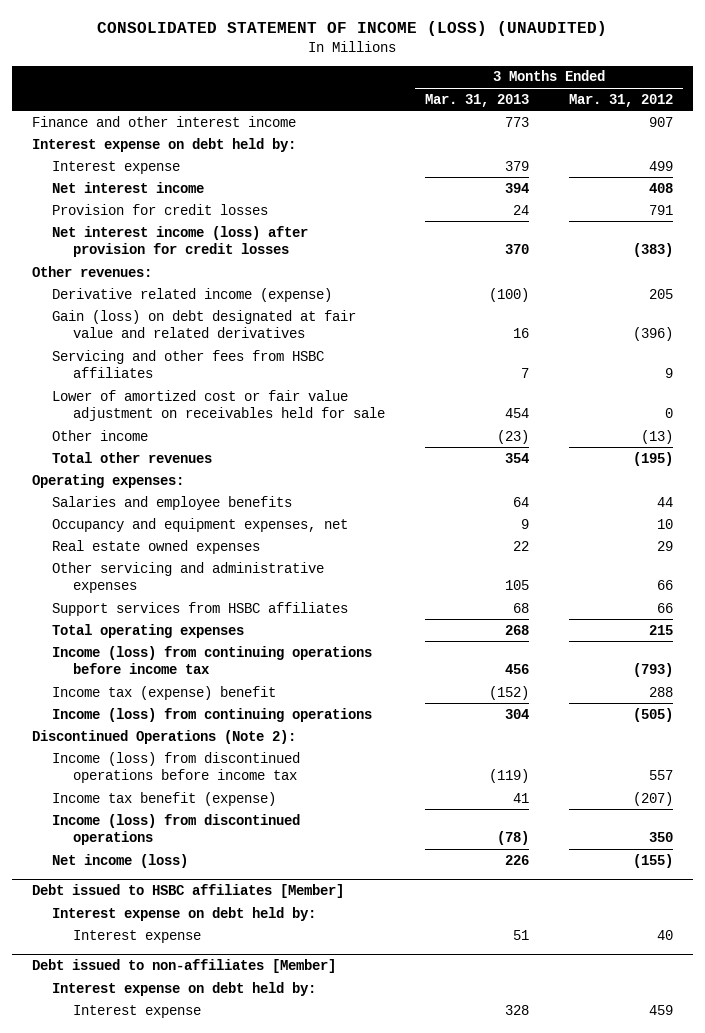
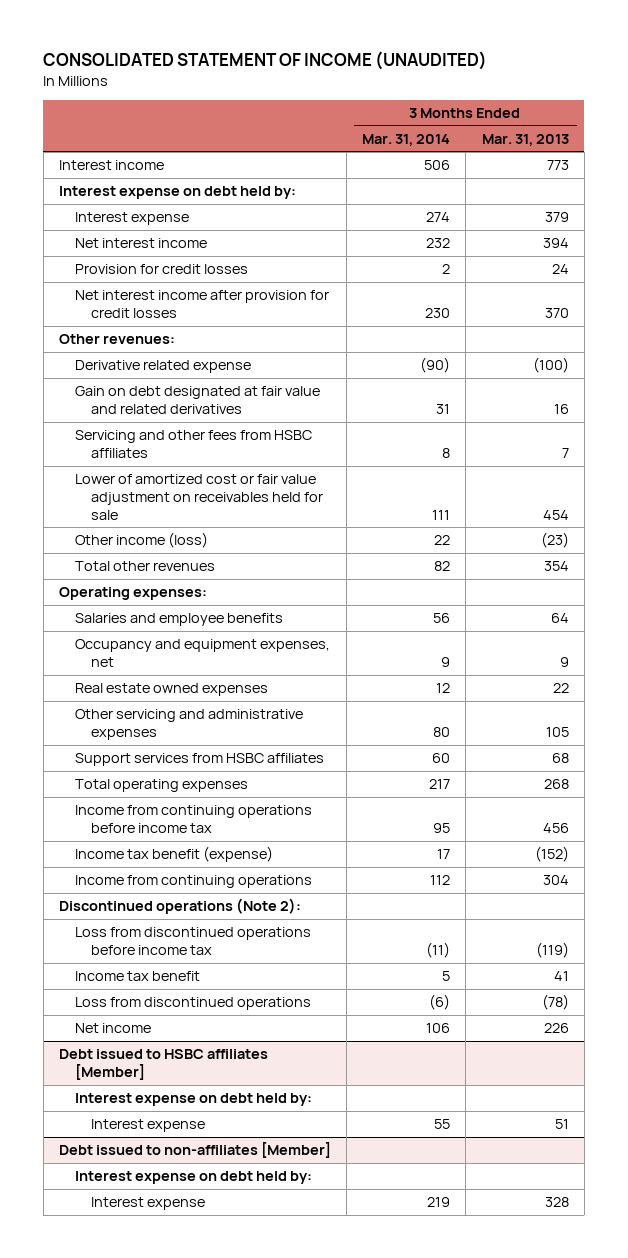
[97,21,608,37] CONSOLIDATED STATEMENT OF INCOME (LOSS) (UNAUDITED) -> [43,50,488,70] CONSOLIDATED STATEMENT OF INCOME (UNAUDITED)
[568,93,673,107] Mar. 31, 2012 -> none
none -> [362,133,451,146] Mar. 31, 2014
[32,115,297,127] Finance and other interest income -> [58,160,164,171] Interest income
[52,225,309,257] Net interest income (loss) after provision for credit losses -> [74,290,329,319] Net interest income after provision for credit losses
[52,287,333,302] Derivative related income (expense) -> [74,360,251,374] Derivative related expense
[52,309,357,338] Gain (loss) on debt designated at fair value and related derivatives -> [74,386,320,415] Gain on debt designated at fair value and related derivatives
[52,429,149,441] Other income -> [74,532,208,549] Other income (loss)
[52,645,373,674] Income (loss) from continuing operations before income tax -> [74,805,312,834] Income from continuing operations before income tax
[52,685,277,700] Income tax (expense) benefit -> [74,846,273,863] Income tax benefit (expense)
[52,707,373,722] Income (loss) from continuing operations -> [74,875,312,889] Income from continuing operations
[32,729,297,744] Discontinued Operations (Note 2): -> [58,898,301,915] Discontinued operations (Note 2):
[52,751,301,783] Income (loss) from discontinued operations before income tax -> [74,927,311,956] Loss from discontinued operations before income tax
[52,791,277,806] Income tax benefit (expense) -> [74,971,200,982] Income tax benefit
[52,813,301,845] Income (loss) from discontinued operations -> [74,997,311,1011] Loss from discontinued operations
[52,853,189,868] Net income (loss) -> [74,1023,151,1034] Net income

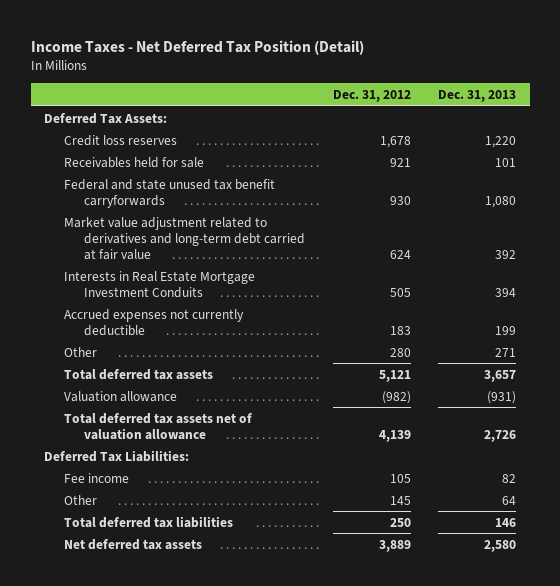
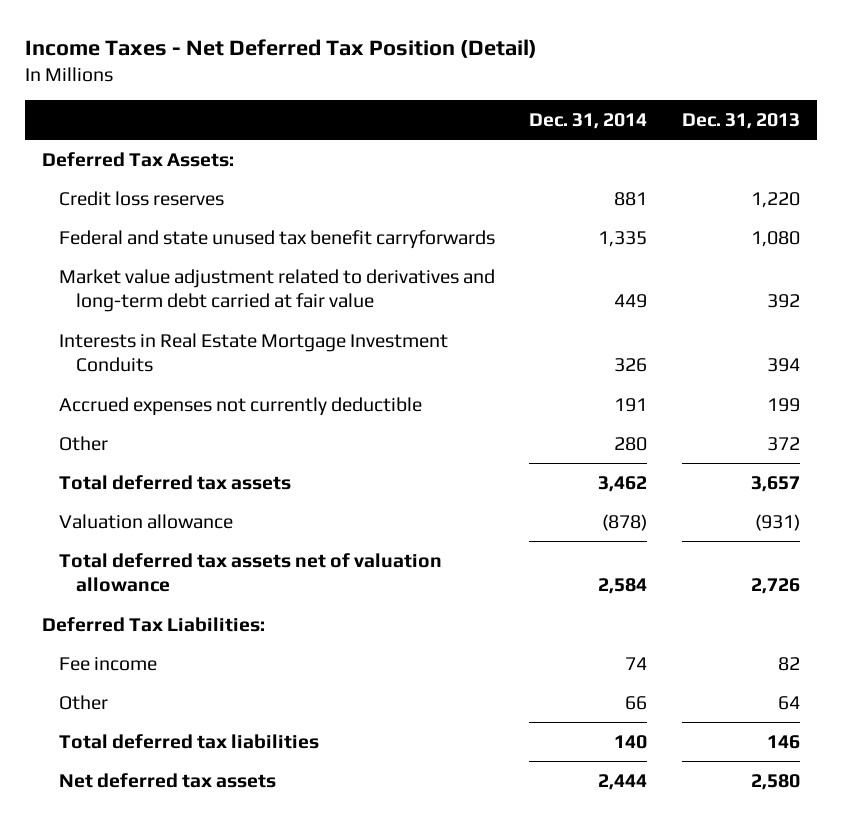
[332,90,411,103] Dec. 31, 2012 -> none
none -> [529,112,648,129] Dec. 31, 2014
[64,156,205,168] Receivables held for sale -> none
[495,347,517,357] 271 -> [766,436,800,451] 372

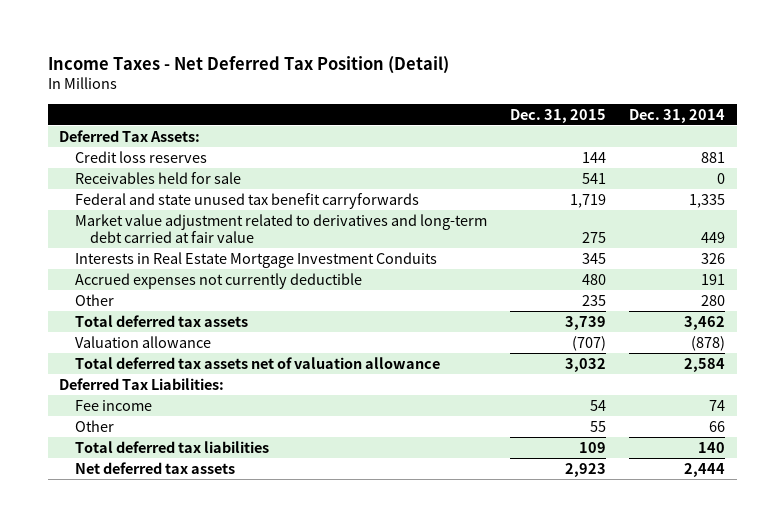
[681,112,800,129] Dec. 31, 2013 -> none
none -> [509,108,606,123] Dec. 31, 2015
none -> [74,171,241,184] Receivables held for sale

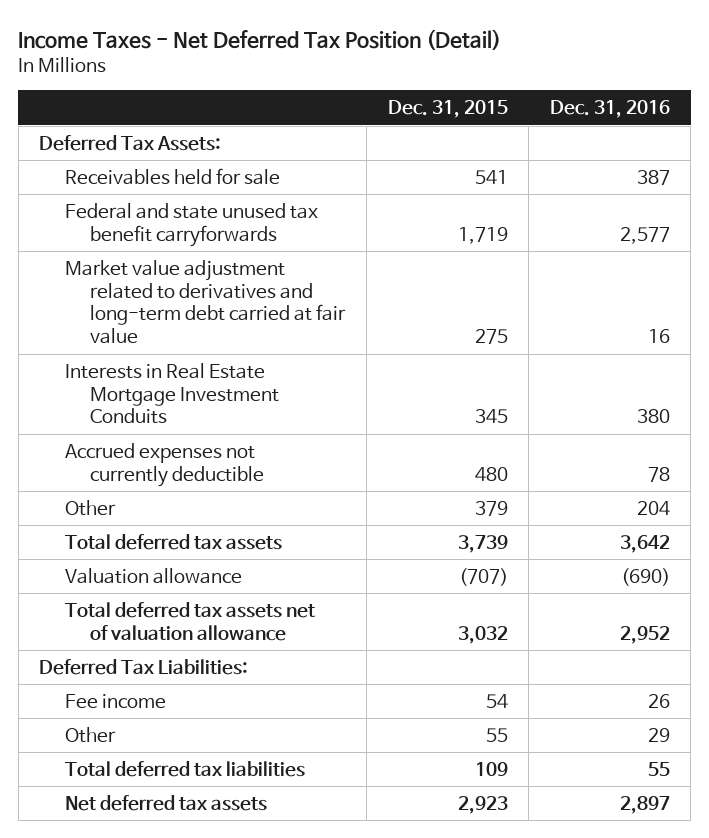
[629,108,726,123] Dec. 31, 2014 -> none
none -> [549,100,670,119] Dec. 31, 2016
[74,150,207,163] Credit loss reserves -> none
[581,294,606,306] 235 -> [474,500,508,516] 379

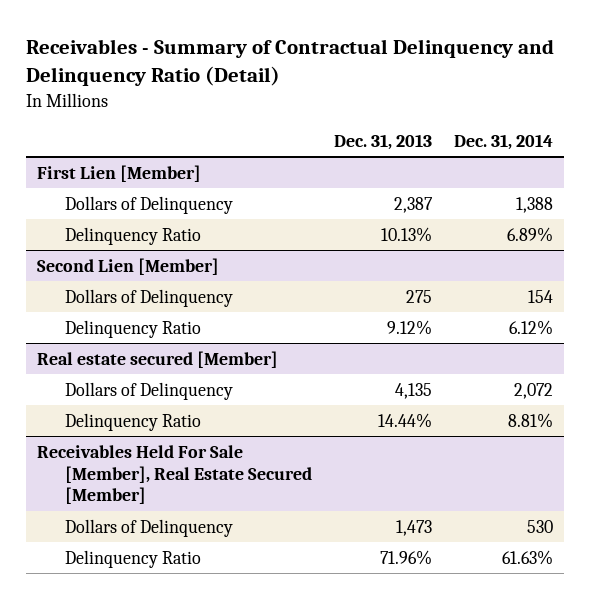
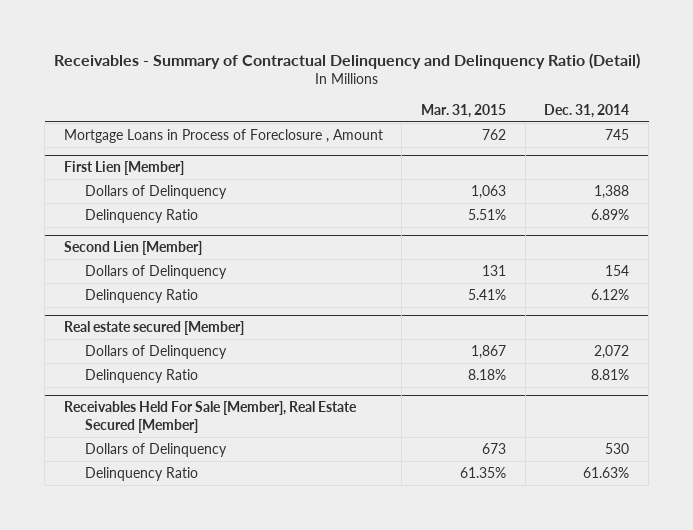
[334,133,433,150] Dec. 31, 2013 -> none
none -> [421,103,507,118] Mar. 31, 2015
none -> [63,128,383,143] Mortgage Loans in Process of Foreclosure , Amount

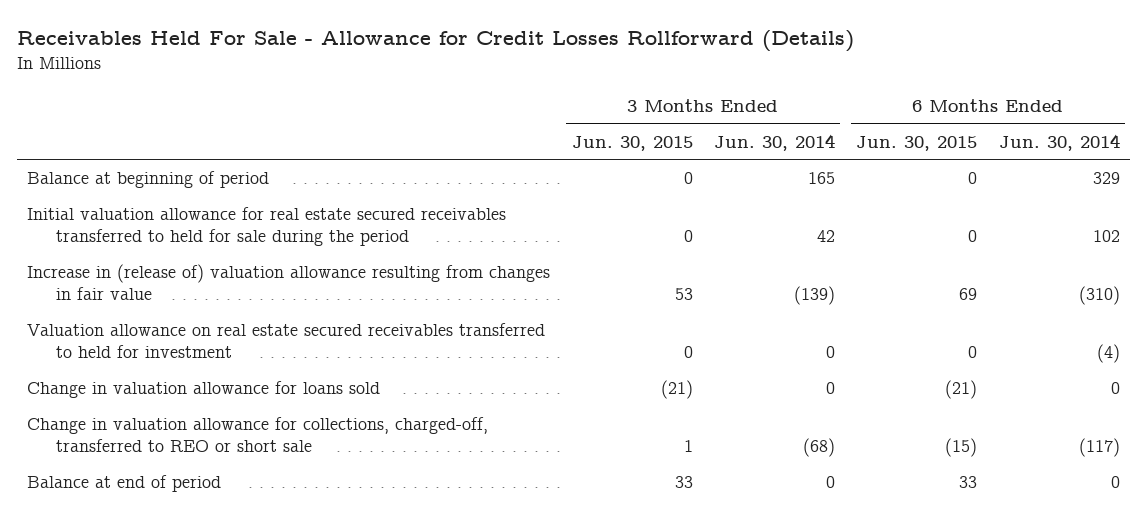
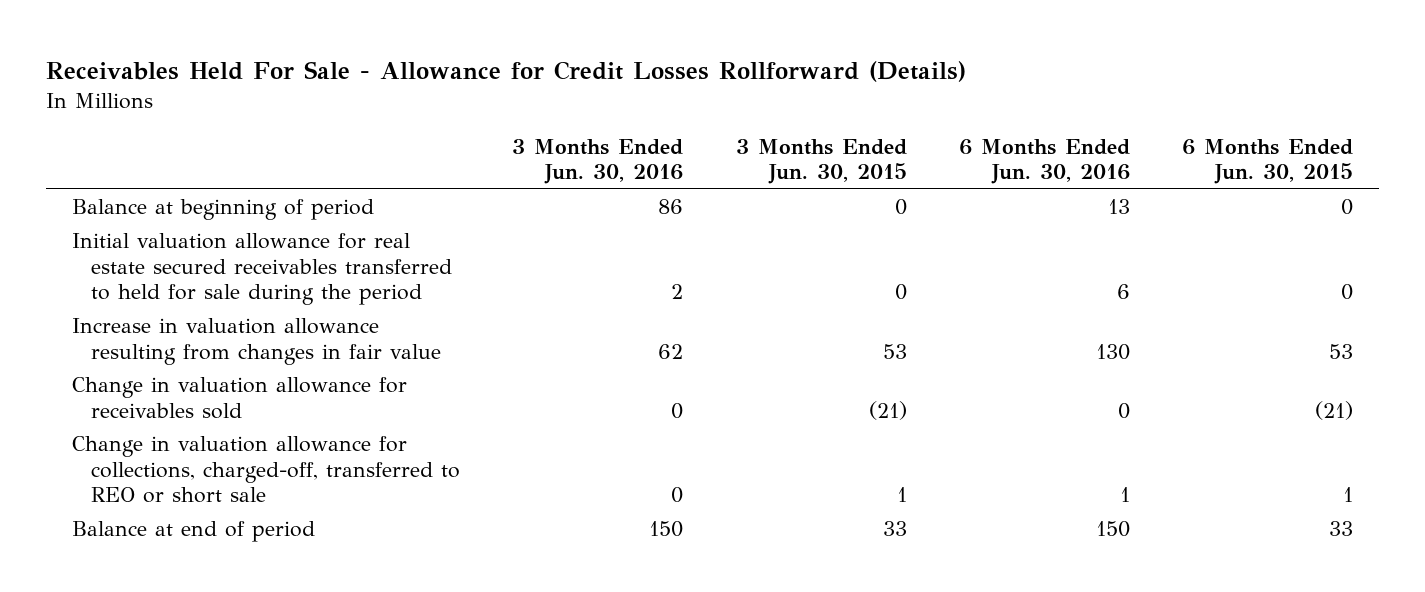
[713,133,835,151] Jun. 30, 2014 -> none
[998,133,1120,151] Jun. 30, 2014 -> none
none -> [512,138,684,185] 3 Months Ended Jun. 30, 2016
none -> [958,138,1130,185] 6 Months Ended Jun. 30, 2016
[27,323,546,359] Valuation allowance on real estate secured receivables transferred to held for investment -> none
[27,264,551,301] Increase in (release of) valuation allowance resulting from changes in fair value -> [72,318,442,365] Increase in valuation allowance resulting from changes in fair value
[959,288,978,301] 69 -> [1328,343,1353,359] 53
[27,381,381,399] Change in valuation allowance for loans sold -> [72,377,408,419] Change in valuation allowance for receivables sold
[945,438,978,458] (15) -> [1342,487,1353,503] 1

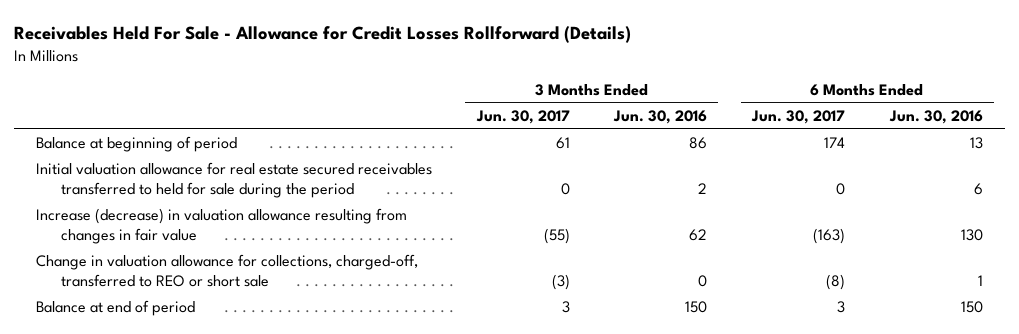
[735,138,907,185] 3 Months Ended Jun. 30, 2015 -> none
[1181,138,1353,185] 6 Months Ended Jun. 30, 2015 -> none
none -> [475,110,570,125] Jun. 30, 2017
none -> [750,110,845,125] Jun. 30, 2017
[72,377,408,419] Change in valuation allowance for receivables sold -> none
[72,318,442,365] Increase in valuation allowance resulting from changes in fair value -> [35,208,407,245] Increase (decrease) in valuation allowance resulting from changes in fair value

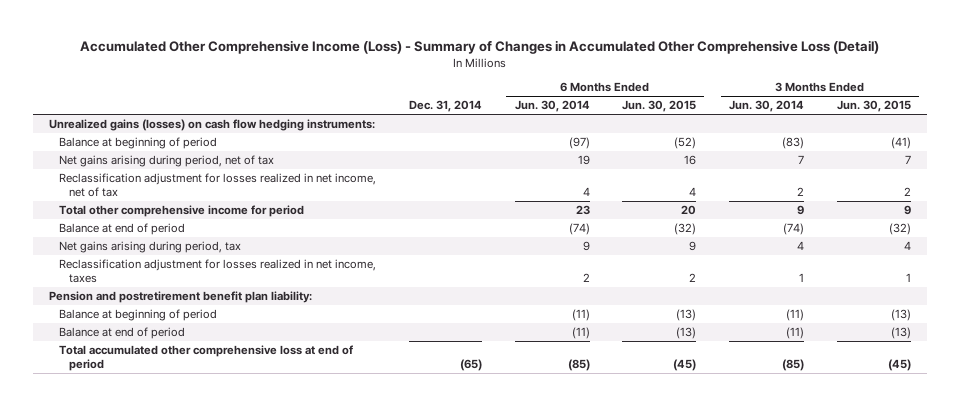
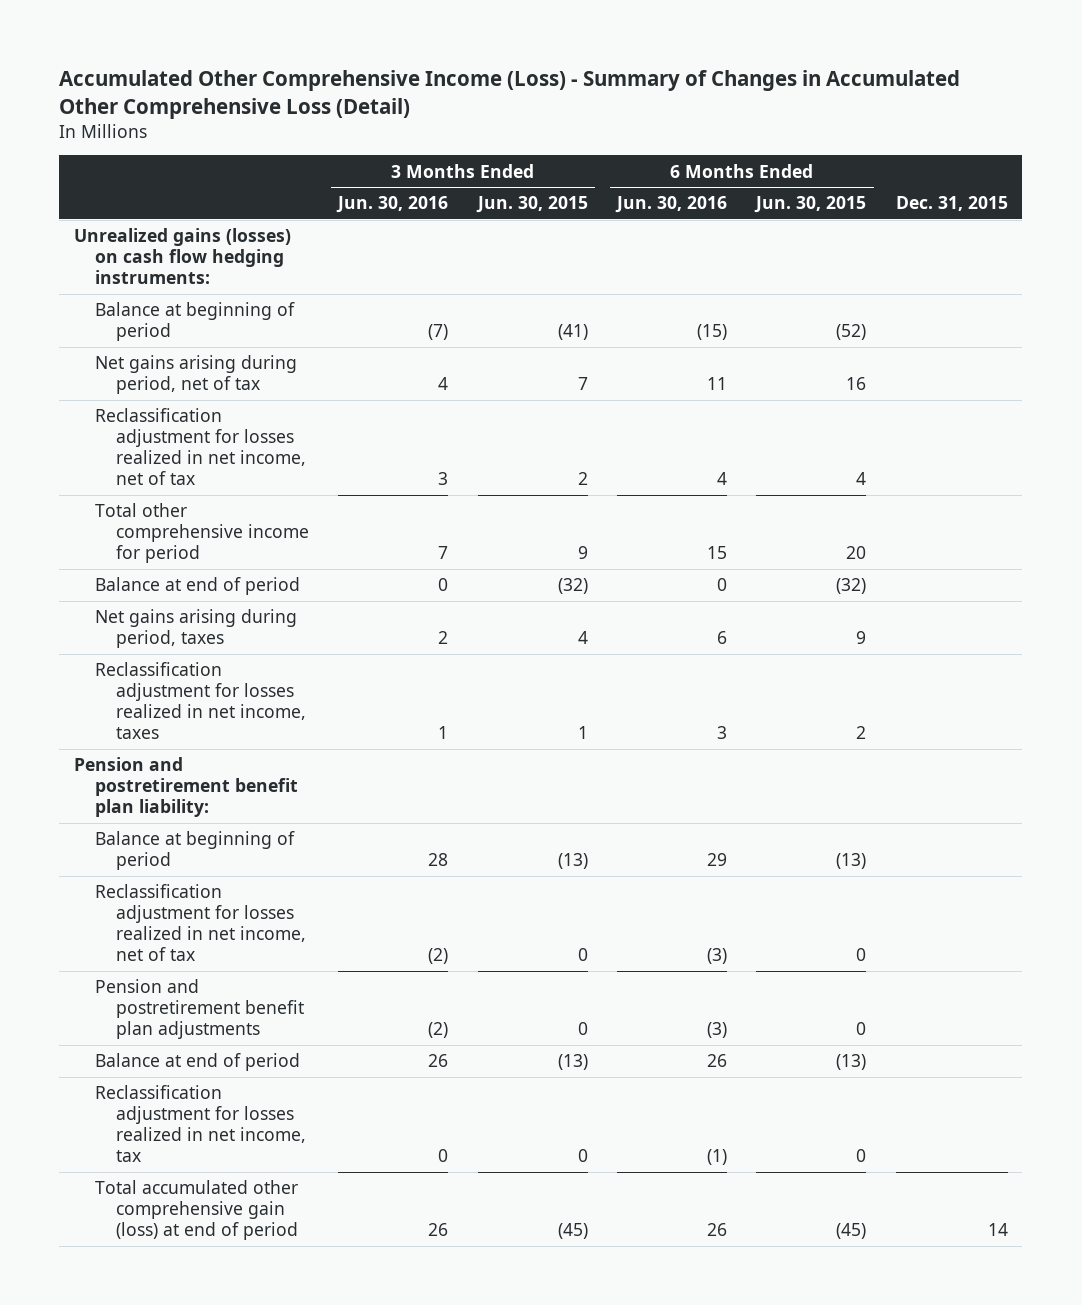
[408,100,482,113] Dec. 31, 2014 -> none
[514,100,590,113] Jun. 30, 2014 -> none
[729,100,805,113] Jun. 30, 2014 -> none
none -> [336,196,449,214] Jun. 30, 2016
none -> [615,196,728,214] Jun. 30, 2016
none -> [895,196,1008,212] Dec. 31, 2015
[59,241,242,254] Net gains arising during period, tax -> [94,609,297,649] Net gains arising during period, taxes
none -> [94,884,306,962] Reclassification adjustment for losses realized in net income, net of tax
none -> [94,979,304,1040] Pension and postretirement benefit plan adjustments
none -> [94,1085,306,1163] Reclassification adjustment for losses realized in net income, tax
[59,345,354,372] Total accumulated other comprehensive loss at end of period -> [94,1180,298,1241] Total accumulated other comprehensive gain (loss) at end of period

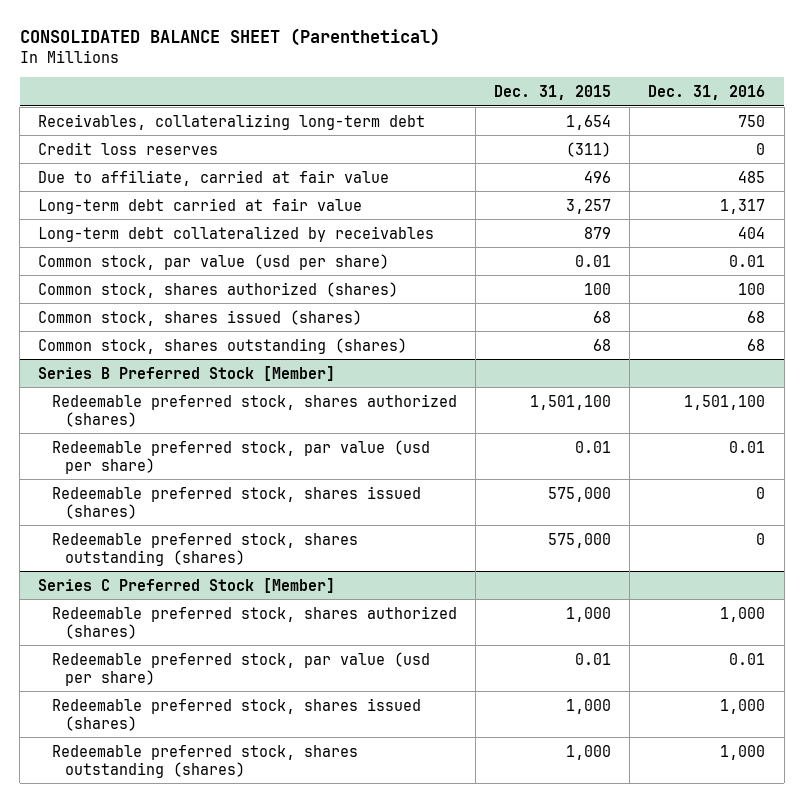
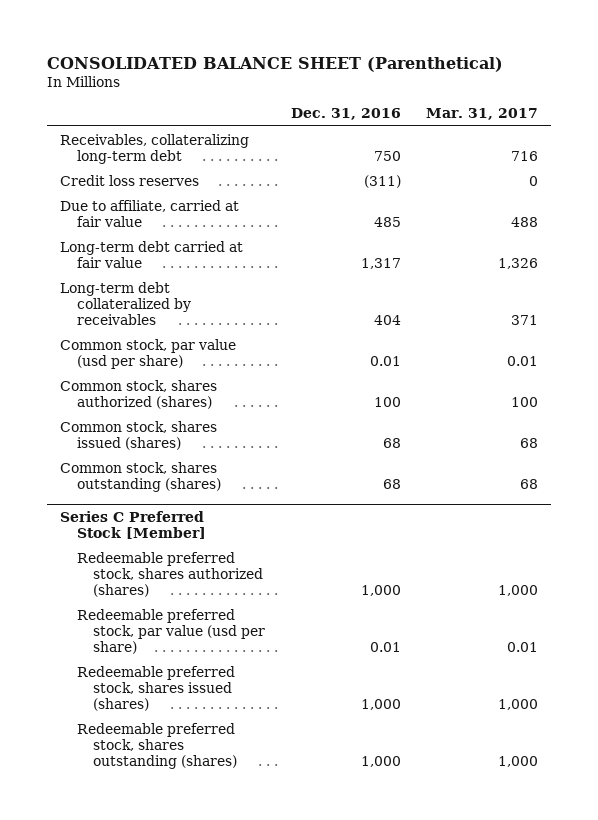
[494,84,612,100] Dec. 31, 2015 -> none
none -> [426,108,539,121] Mar. 31, 2017
[756,142,766,155] 0 -> [363,174,401,188] (311)
[38,365,336,381] Series B Preferred Stock [Member] -> none
[51,393,457,427] Redeemable preferred stock, shares authorized (shares) -> none
[51,439,430,474] Redeemable preferred stock, par value (usd per share) -> none
[51,485,421,519] Redeemable preferred stock, shares issued (shares) -> none
[51,532,358,566] Redeemable preferred stock, shares outstanding (shares) -> none

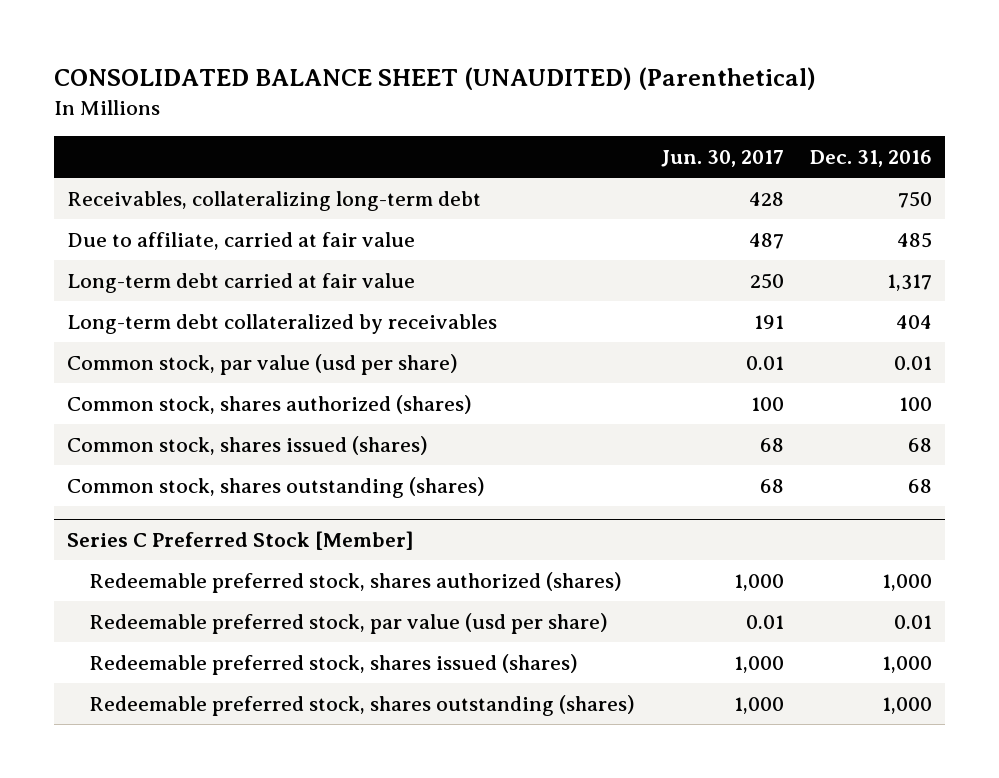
[47,56,504,72] CONSOLIDATED BALANCE SHEET (Parenthetical) -> [53,67,816,91] CONSOLIDATED BALANCE SHEET (UNAUDITED) (Parenthetical)
[426,108,539,121] Mar. 31, 2017 -> none
none -> [660,149,784,167] Jun. 30, 2017
[59,174,199,186] Credit loss reserves -> none

